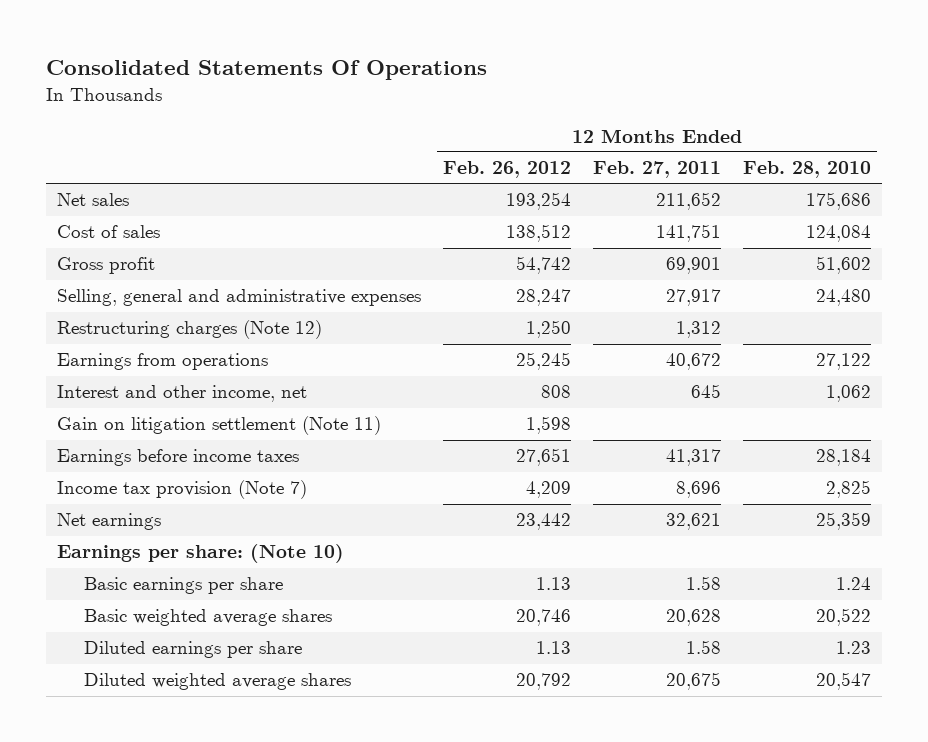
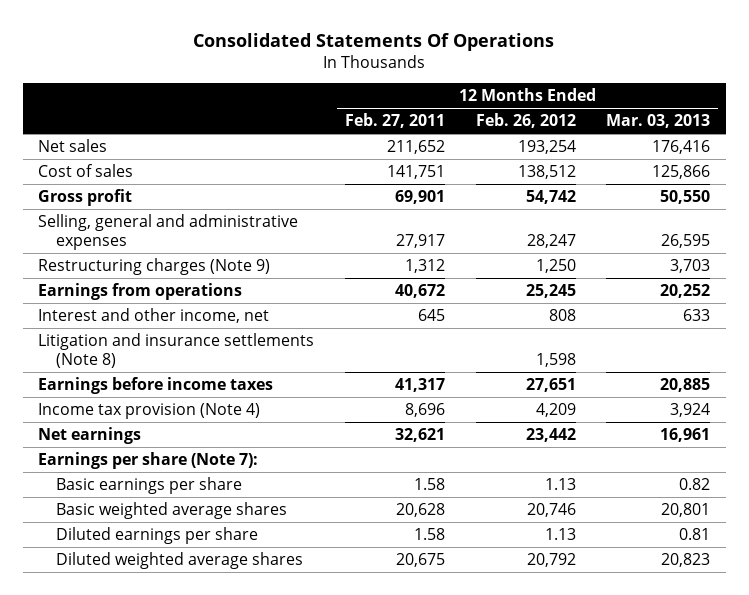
[743,161,872,179] Feb. 28, 2010 -> none
none -> [606,114,711,129] Mar. 03, 2013
[56,320,322,340] Restructuring charges (Note 12) -> [38,258,271,276] Restructuring charges (Note 9)
[56,416,381,436] Gain on litigation settlement (Note 11) -> [38,333,315,368] Litigation and insurance settlements (Note 8)
[56,480,307,500] Income tax provision (Note 7) -> [38,403,261,420] Income tax provision (Note 4)
[56,544,344,564] Earnings per share: (Note 10) -> [38,452,259,470] Earnings per share (Note 7):

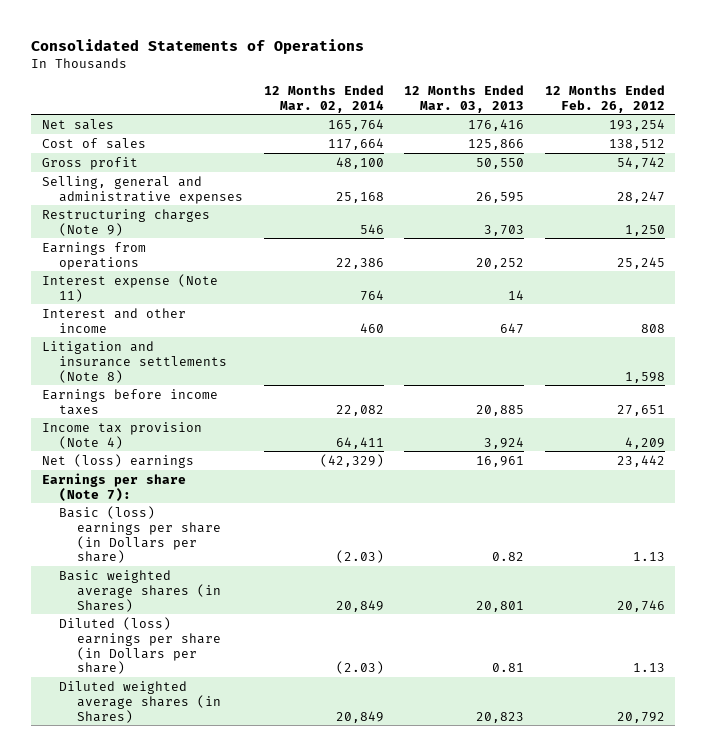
[193,32,555,51] Consolidated Statements Of Operations -> [31,39,365,55] Consolidated Statements of Operations
[344,113,445,129] Feb. 27, 2011 -> none
none -> [263,84,384,113] 12 Months Ended Mar. 02, 2014
none -> [41,273,218,302] Interest expense (Note 11)
[38,308,270,324] Interest and other income, net -> [41,307,186,333] Interest and other income
[683,309,711,322] 633 -> [500,322,525,334] 647
[38,427,142,445] Net earnings -> [41,453,194,468] Net (loss) earnings
[56,477,243,495] Basic earnings per share -> [59,505,221,564] Basic (loss) earnings per share (in Dollars per share)
[56,502,288,520] Basic weighted average shares -> [59,569,221,612] Basic weighted average shares (in Shares)
[56,527,259,545] Diluted earnings per share -> [59,616,221,675] Diluted (loss) earnings per share (in Dollars per share)
[56,552,304,570] Diluted weighted average shares -> [59,680,221,723] Diluted weighted average shares (in Shares)

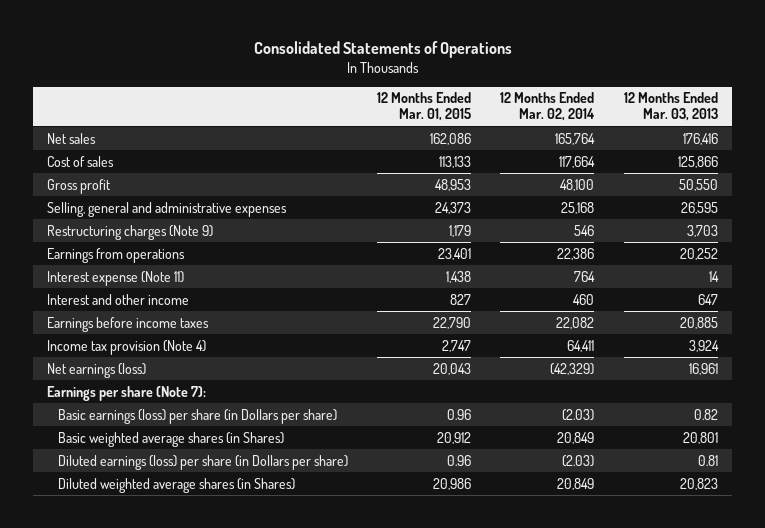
[544,84,665,113] 12 Months Ended Feb. 26, 2012 -> none
none -> [377,92,472,122] 12 Months Ended Mar. 01, 2015
[41,340,228,383] Litigation and insurance settlements (Note 8) -> none
[41,453,194,468] Net (loss) earnings -> [47,362,147,378] Net earnings (loss)
[59,505,221,564] Basic (loss) earnings per share (in Dollars per share) -> [58,408,338,424] Basic earnings (loss) per share (in Dollars per share)
[59,616,221,675] Diluted (loss) earnings per share (in Dollars per share) -> [58,454,349,470] Diluted earnings (loss) per share (in Dollars per share)

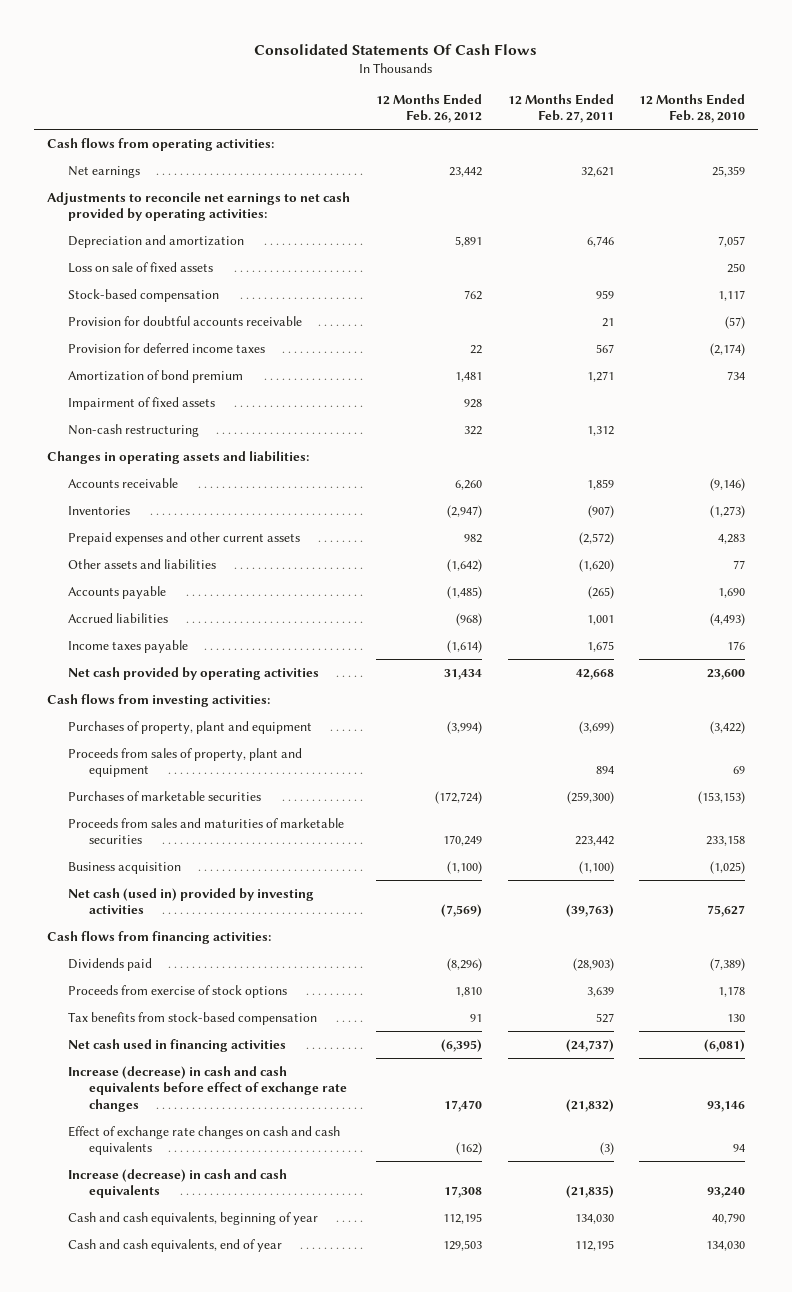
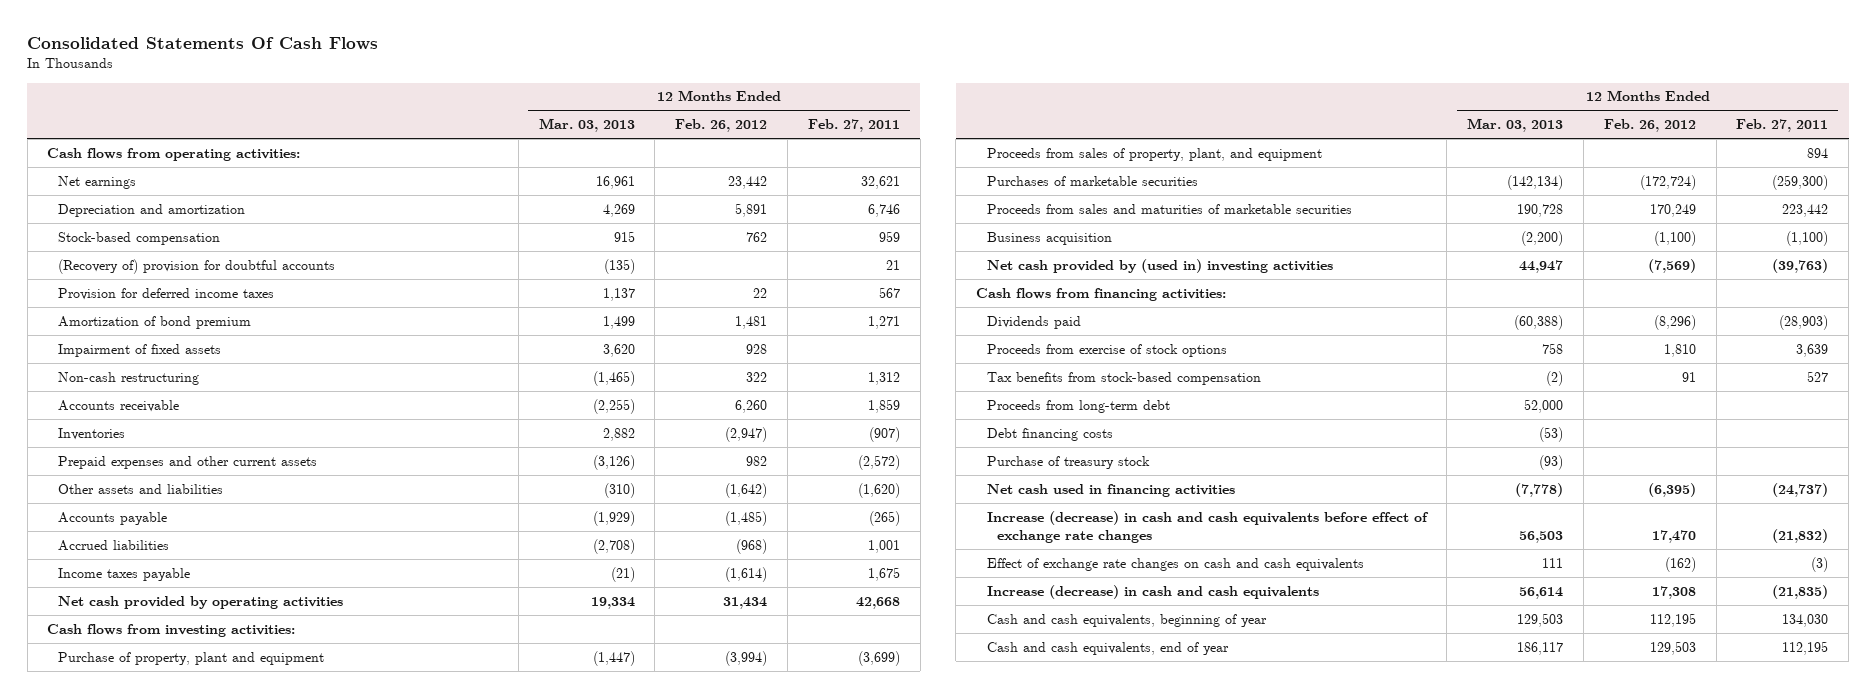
[639,93,746,124] 12 Months Ended Feb. 28, 2010 -> none
none -> [538,118,635,133] Mar. 03, 2013
[47,191,351,222] Adjustments to reconcile net earnings to net cash provided by operating activities: -> none
[67,261,213,273] Loss on sale of fixed assets -> none
[67,315,302,326] Provision for doubtful accounts receivable -> [58,258,336,274] (Recovery of) provision for doubtful accounts
[47,450,310,464] Changes in operating assets and liabilities: -> none
[67,720,312,734] Purchases of property, plant and equipment -> [58,651,325,665] Purchase of property, plant and equipment
[67,747,302,778] Proceeds from sales of property, plant and equipment -> [986,147,1322,161] Proceeds from sales of property, plant, and equipment
[67,887,314,915] Net cash (used in) provided by investing activities -> [986,258,1333,273] Net cash provided by (used in) investing activities
none -> [986,399,1170,413] Proceeds from long-term debt
none -> [986,427,1113,441] Debt financing costs
none -> [986,455,1150,469] Purchase of treasury stock

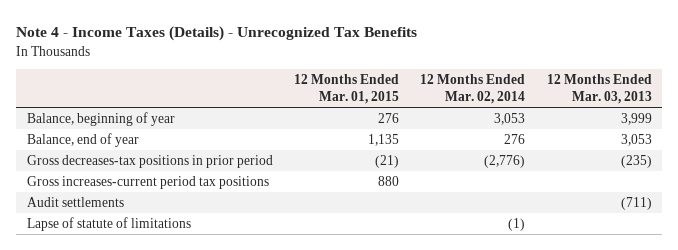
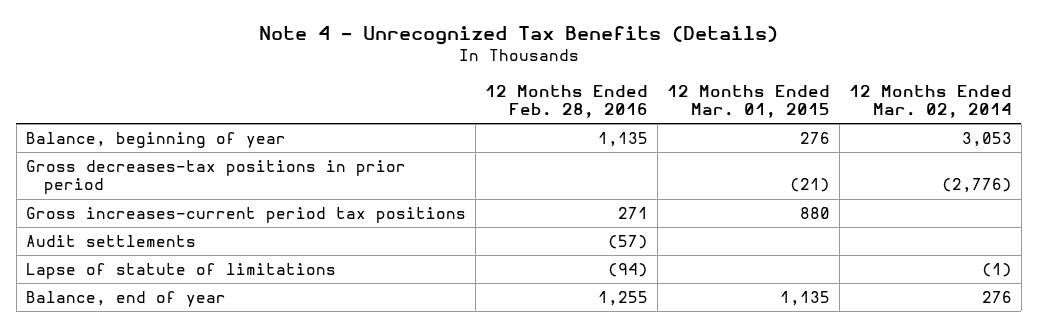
[16,26,418,42] Note 4 - Income Taxes (Details) - Unrecognized Tax Benefits -> [258,26,778,46] Note 4 - Unrecognized Tax Benefits (Details)
[546,74,652,105] 12 Months Ended Mar. 03, 2013 -> none
none -> [484,84,648,119] 12 Months Ended Feb. 28, 2016
[26,133,139,148] Balance, end of year -> [25,290,226,307] Balance, end of year

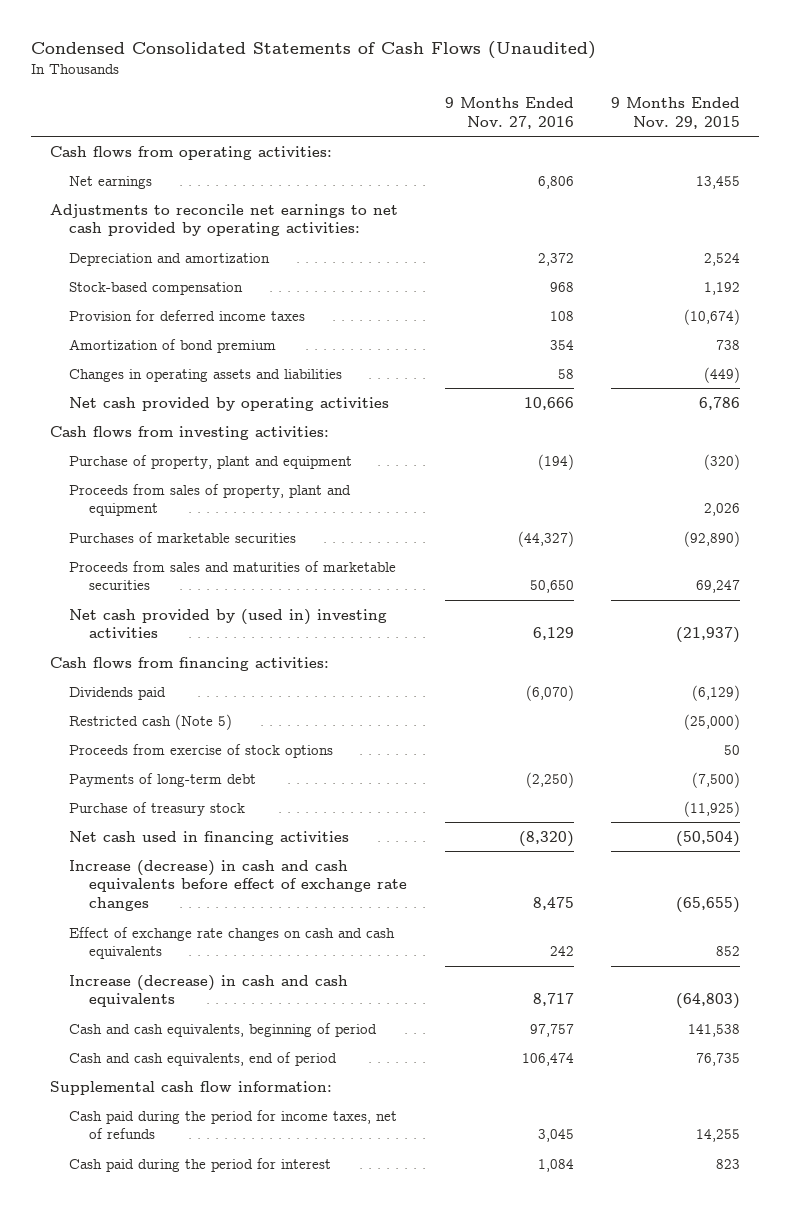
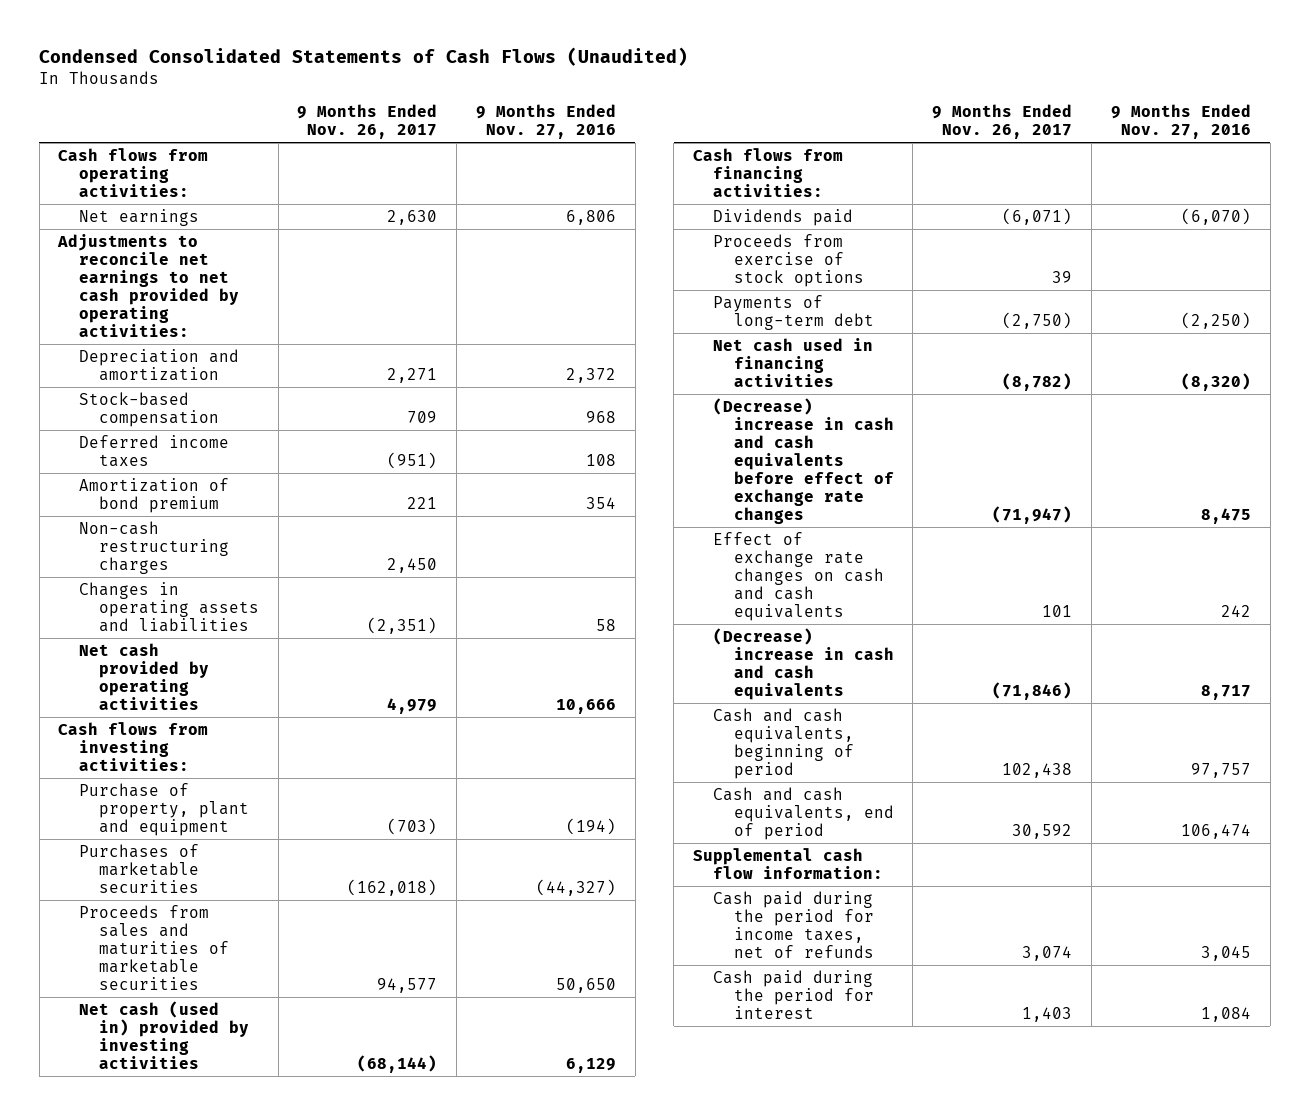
[611,97,741,129] 9 Months Ended Nov. 29, 2015 -> none
none -> [297,104,438,140] 9 Months Ended Nov. 26, 2017
[69,309,306,321] Provision for deferred income taxes -> [78,434,229,467] Deferred income taxes
none -> [78,520,229,574] Non-cash restructuring charges
[69,483,352,517] Proceeds from sales of property, plant and equipment -> none
[69,608,388,639] Net cash provided by (used in) investing activities -> [78,1000,249,1069] Net cash (used in) provided by investing activities
[69,713,233,730] Restricted cash (Note 5) -> none
[69,801,246,816] Purchase of treasury stock -> none
[69,859,407,912] Increase (decrease) in cash and cash equivalents before effect of exchange rate changes -> [713,397,894,524] (Decrease) increase in cash and cash equivalents before effect of exchange rate changes
[69,974,349,1008] Increase (decrease) in cash and cash equivalents -> [713,627,894,700] (Decrease) increase in cash and cash equivalents

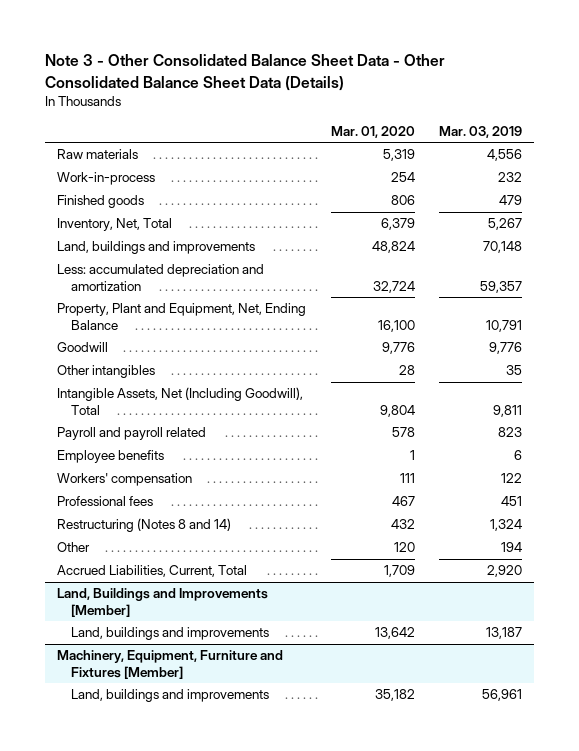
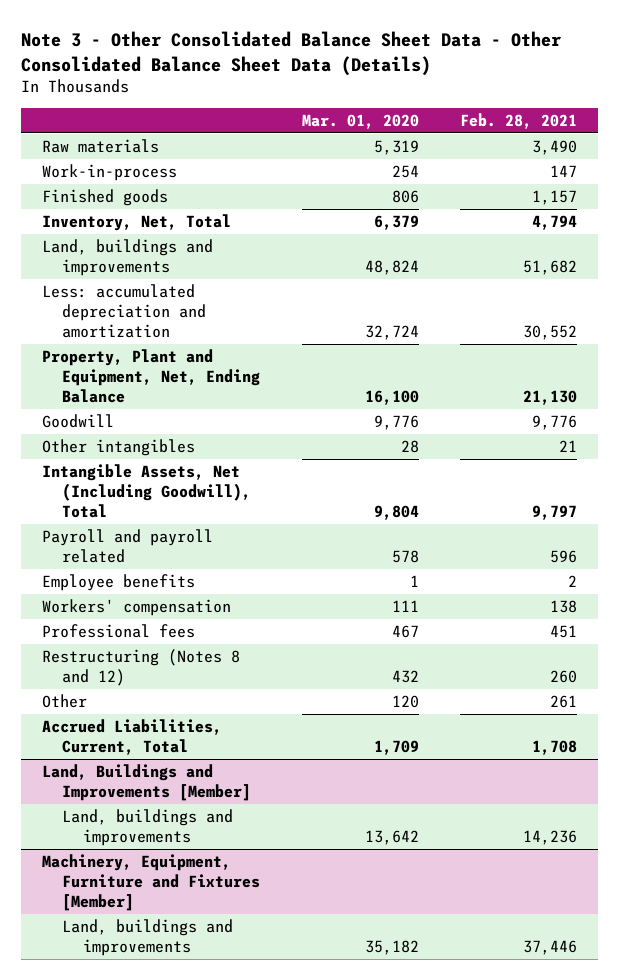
[438,125,522,138] Mar. 03, 2019 -> none
none -> [460,112,578,129] Feb. 28, 2021
[57,518,232,533] Restructuring (Notes 8 and 14) -> [42,649,241,687] Restructuring (Notes 8 and 12)

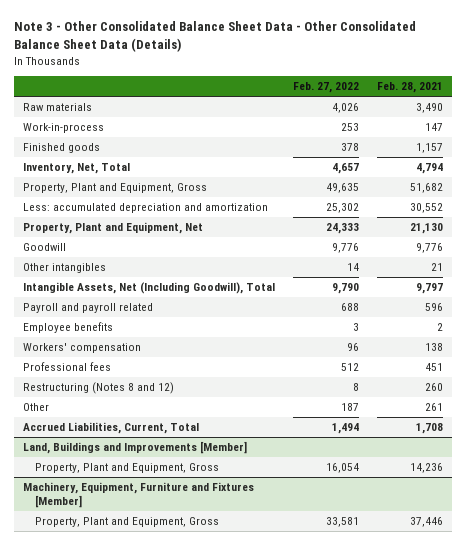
[301,113,419,129] Mar. 01, 2020 -> none
none -> [292,82,359,94] Feb. 27, 2022
[42,239,214,277] Land, buildings and improvements -> [22,183,207,194] Property, Plant and Equipment, Gross
[42,349,261,404] Property, Plant and Equipment, Net, Ending Balance -> [22,222,203,235] Property, Plant and Equipment, Net
[62,809,234,847] Land, buildings and improvements -> [35,463,220,474] Property, Plant and Equipment, Gross
[62,919,234,957] Land, buildings and improvements -> [35,517,220,528] Property, Plant and Equipment, Gross

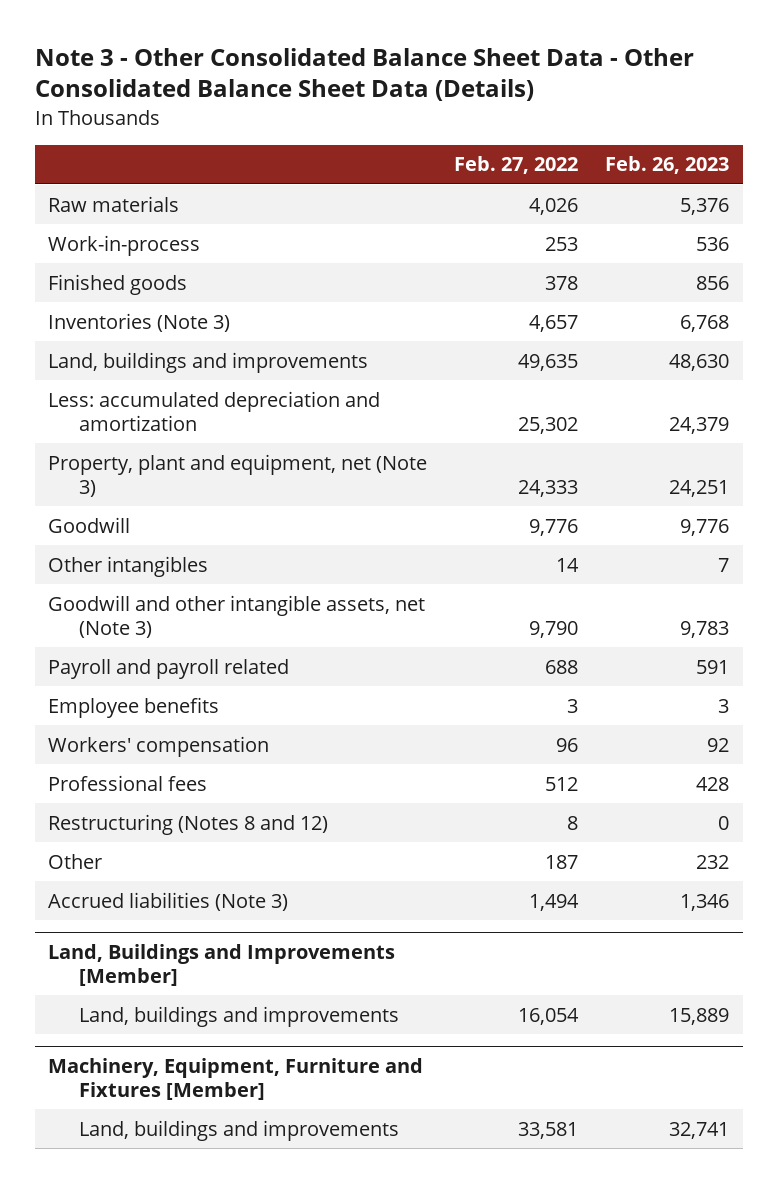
[377,82,444,94] Feb. 28, 2021 -> none
none -> [605,156,730,175] Feb. 26, 2023
[22,163,130,175] Inventory, Net, Total -> [48,312,231,332] Inventories (Note 3)
[22,183,207,194] Property, Plant and Equipment, Gross -> [48,351,369,373] Land, buildings and improvements
[22,222,203,235] Property, Plant and Equipment, Net -> [48,453,428,497] Property, plant and equipment, net (Note 3)
[22,282,275,295] Intangible Assets, Net (Including Goodwill), Total -> [48,594,426,638] Goodwill and other intangible assets, net (Note 3)
[22,422,199,435] Accrued Liabilities, Current, Total -> [48,891,289,911] Accrued liabilities (Note 3)
[35,463,220,474] Property, Plant and Equipment, Gross -> [78,1005,399,1027] Land, buildings and improvements
[35,517,220,528] Property, Plant and Equipment, Gross -> [78,1119,399,1141] Land, buildings and improvements

